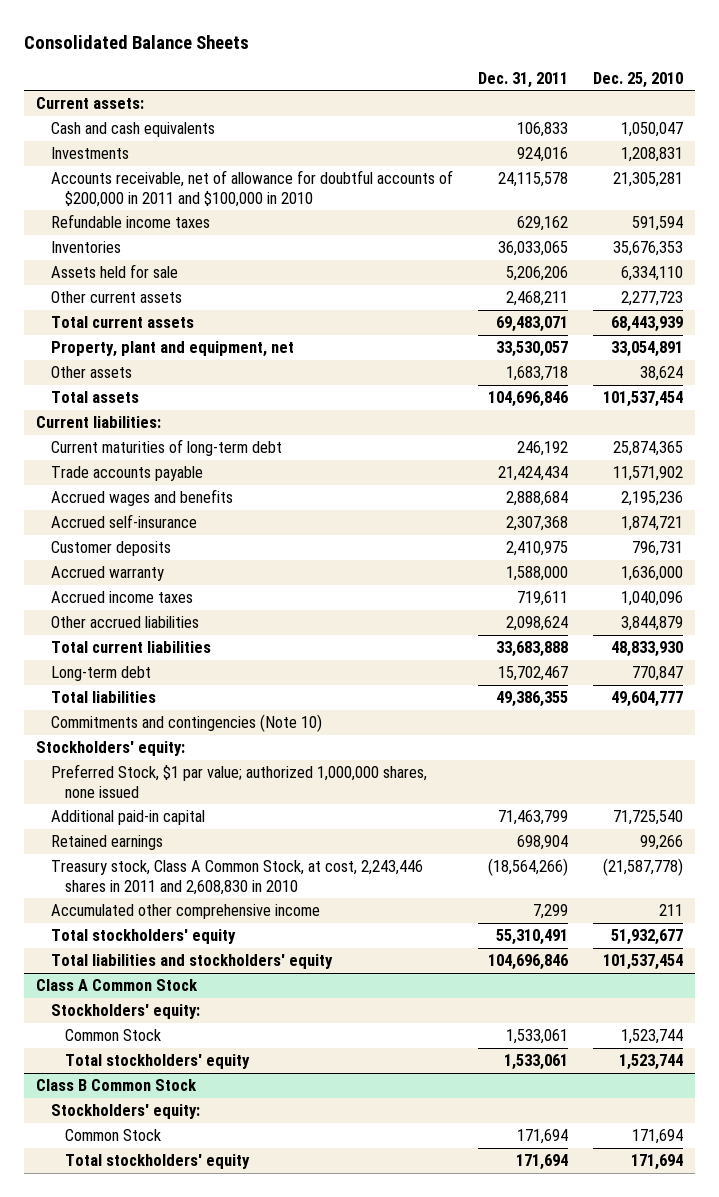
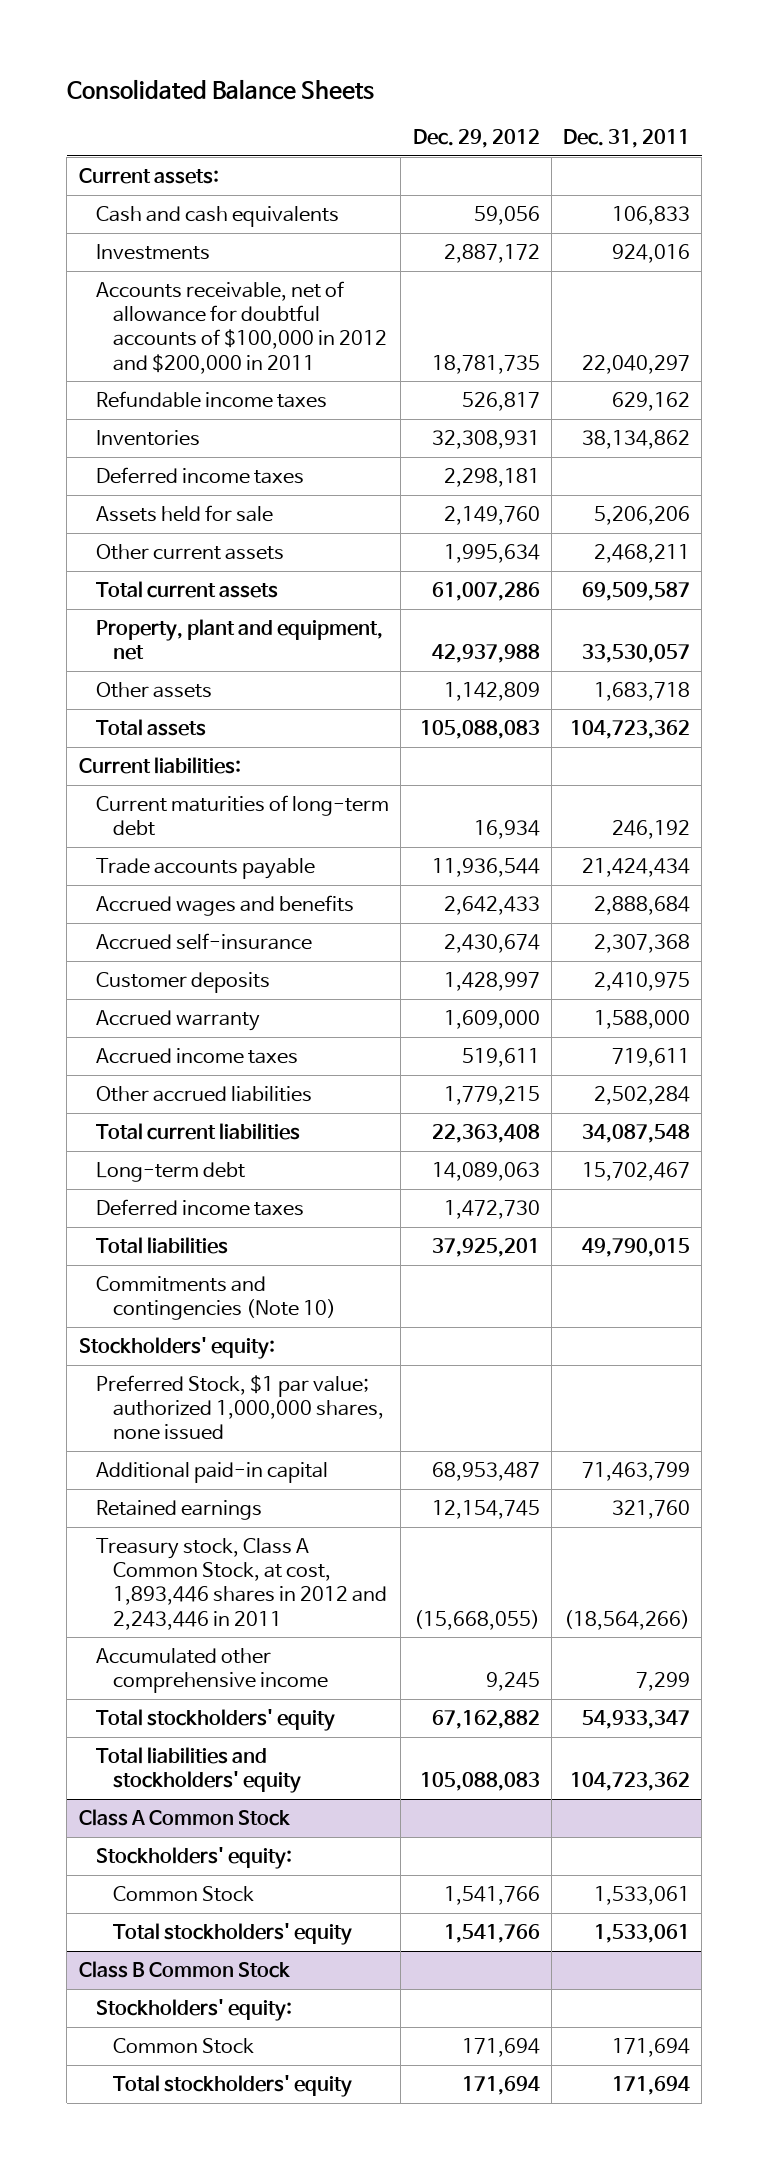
[592,71,683,88] Dec. 25, 2010 -> none
none -> [412,129,540,149] Dec. 29, 2012
[50,170,453,207] Accounts receivable, net of allowance for doubtful accounts of $200,000 in 2011 and $100,000 in 2010 -> [96,281,388,374] Accounts receivable, net of allowance for doubtful accounts of $100,000 in 2012 and $200,000 in 2011
[497,172,568,188] 24,115,578 -> [582,354,691,374] 22,040,297
[497,241,568,257] 36,033,065 -> [582,430,691,450] 38,134,862
none -> [96,467,305,485] Deferred income taxes
[495,316,568,333] 69,483,071 -> [582,582,691,602] 69,509,587
[487,391,568,408] 104,696,846 -> [570,720,691,740] 104,723,362
[505,616,568,632] 2,098,624 -> [594,1086,691,1106] 2,502,284
[495,641,568,658] 33,683,888 -> [582,1124,691,1144] 34,087,548
none -> [96,1199,305,1217] Deferred income taxes
[495,691,568,708] 49,386,355 -> [582,1238,691,1258] 49,790,015
[516,835,568,851] 698,904 -> [612,1500,691,1520] 321,760
[50,860,423,895] Treasury stock, Class A Common Stock, at cost, 2,243,446 shares in 2011 and 2,608,830 in 2010 -> [96,1538,388,1630] Treasury stock, Class A Common Stock, at cost, 1,893,446 shares in 2012 and 2,243,446 in 2011
[495,929,568,946] 55,310,491 -> [582,1710,691,1730] 54,933,347
[487,954,568,971] 104,696,846 -> [570,1772,691,1792] 104,723,362

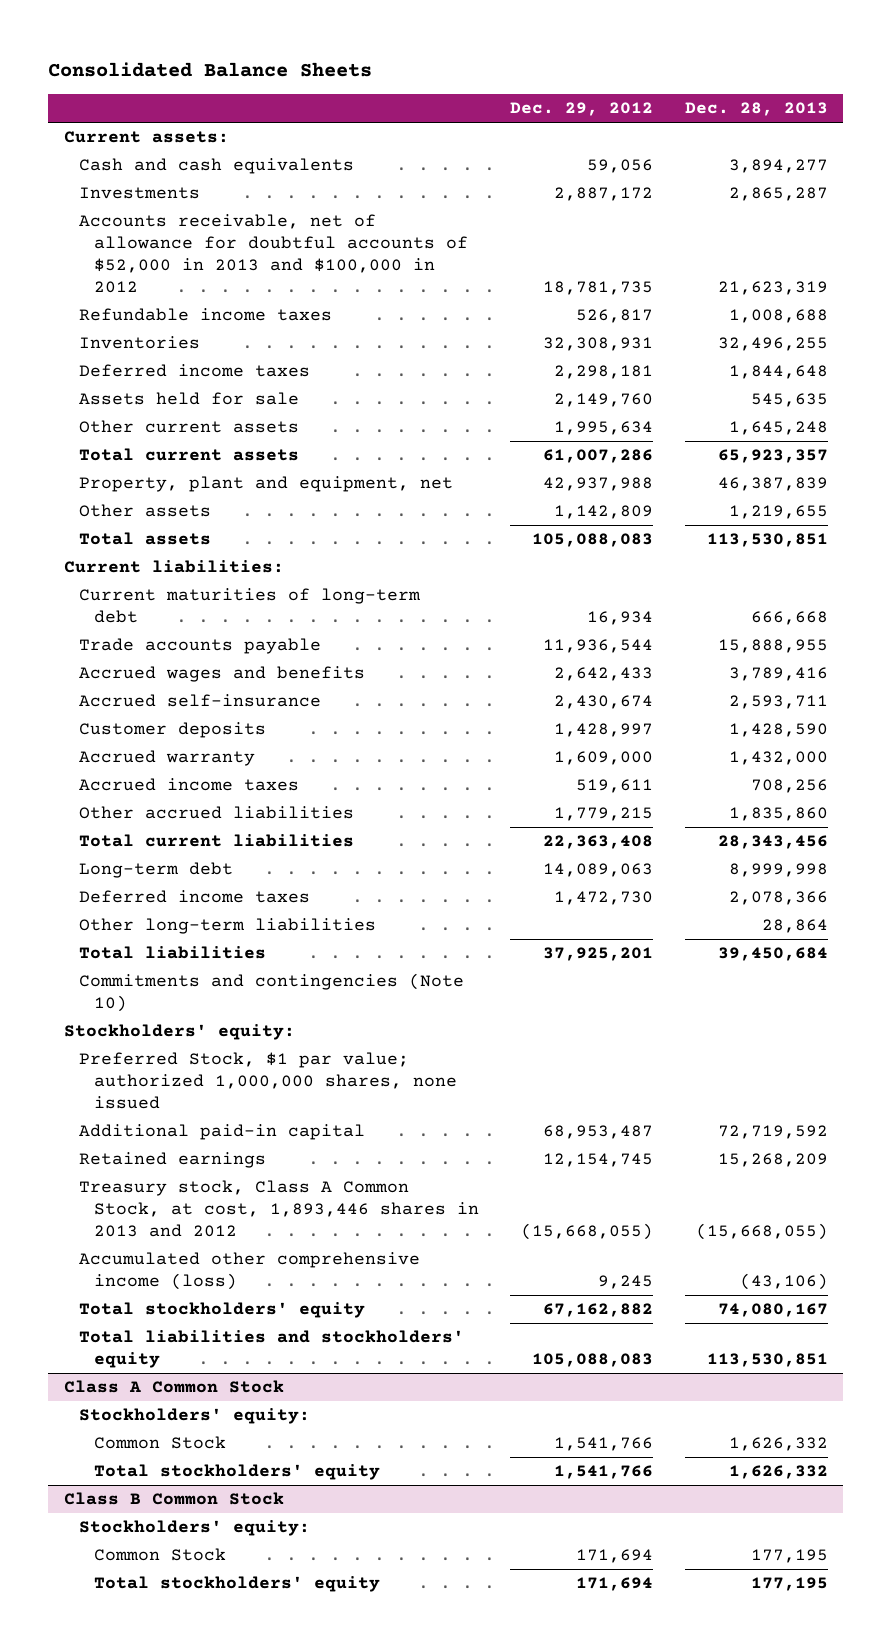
[563,129,691,149] Dec. 31, 2011 -> none
none -> [684,102,828,117] Dec. 28, 2013
[96,281,388,374] Accounts receivable, net of allowance for doubtful accounts of $100,000 in 2012 and $200,000 in 2011 -> [78,214,468,293] Accounts receivable, net of allowance for doubtful accounts of $52,000 in 2013 and $100,000 in 2012
none -> [78,918,376,935] Other long-term liabilities
[96,1538,388,1630] Treasury stock, Class A Common Stock, at cost, 1,893,446 shares in 2012 and 2,243,446 in 2011 -> [78,1180,479,1238] Treasury stock, Class A Common Stock, at cost, 1,893,446 shares in 2013 and 2012
[96,1648,329,1694] Accumulated other comprehensive income -> [78,1252,420,1291] Accumulated other comprehensive income (loss)

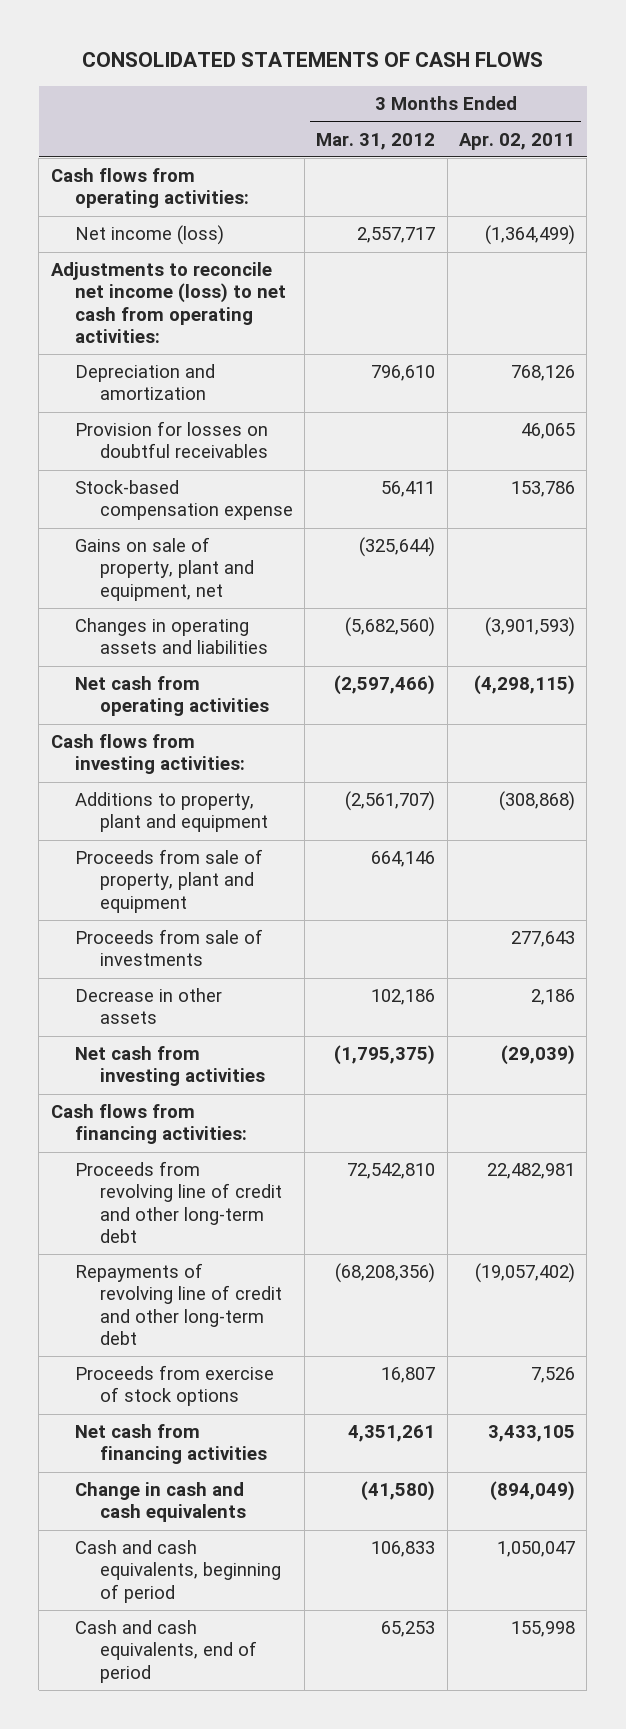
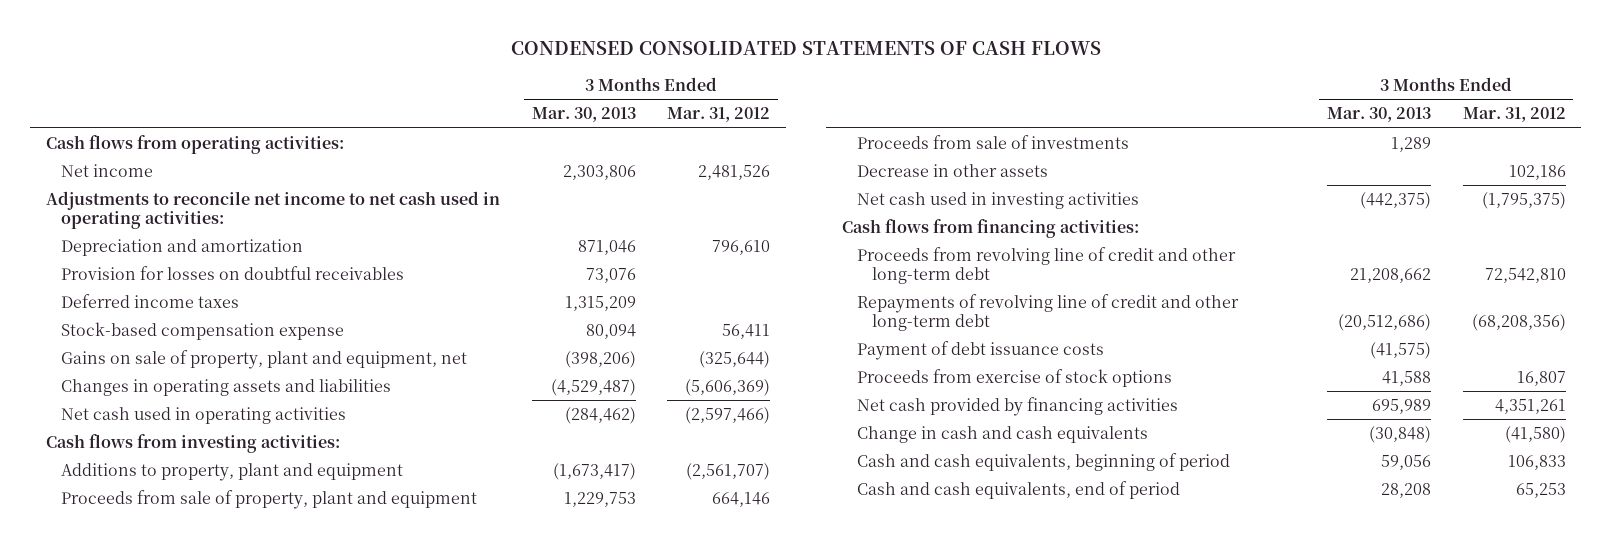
[81,52,543,68] CONSOLIDATED STATEMENTS OF CASH FLOWS -> [510,41,1101,56] CONDENSED CONSOLIDATED STATEMENTS OF CASH FLOWS
[459,132,576,150] Apr. 02, 2011 -> none
none -> [531,107,636,123] Mar. 30, 2013
[75,225,225,246] Net income (loss) -> [61,163,154,177] Net income
[357,227,436,244] 2,557,717 -> [697,164,770,180] 2,481,526
[50,262,287,343] Adjustments to reconcile net income (loss) to net cash from operating activities: -> [46,190,501,229] Adjustments to reconcile net income to net cash used in operating activities:
none -> [61,293,240,308] Deferred income taxes
[345,617,436,638] (5,682,560) -> [684,378,770,396] (5,606,369)
[75,676,269,717] Net cash from operating activities -> [61,406,347,424] Net cash used in operating activities
[75,1046,265,1087] Net cash from investing activities -> [856,191,1139,209] Net cash used in investing activities
none -> [856,340,1104,360] Payment of debt issuance costs
[75,1424,267,1465] Net cash from financing activities -> [856,396,1178,416] Net cash provided by financing activities

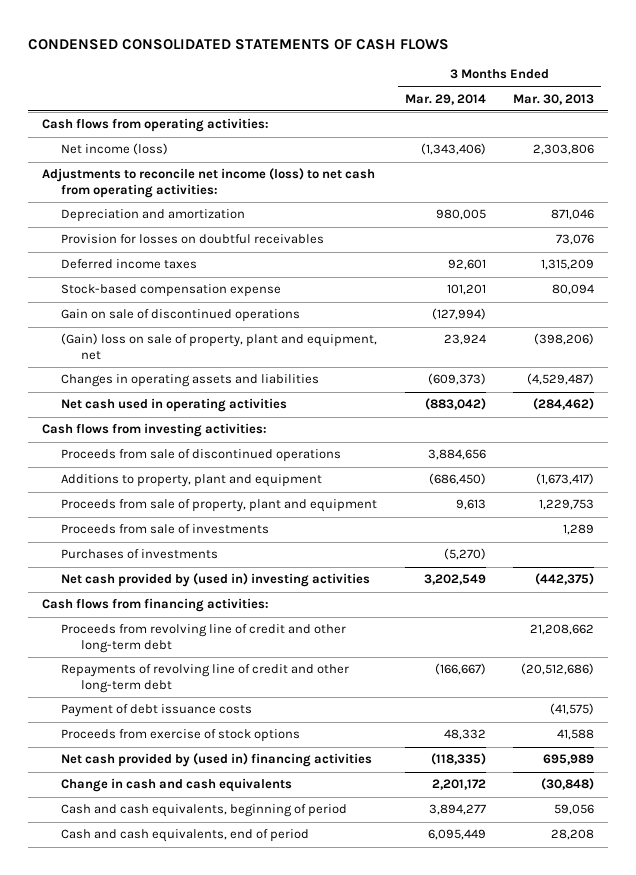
[666,107,770,123] Mar. 31, 2012 -> none
none -> [404,93,486,105] Mar. 29, 2014
[61,163,154,177] Net income -> [61,143,169,156] Net income (loss)
[46,190,501,229] Adjustments to reconcile net income to net cash used in operating activities: -> [42,168,376,198] Adjustments to reconcile net income (loss) to net cash from operating activities:
none -> [61,309,301,323] Gain on sale of discontinued operations
[61,349,468,369] Gains on sale of property, plant and equipment, net -> [61,333,378,360] (Gain) loss on sale of property, plant and equipment, net
none -> [61,449,342,463] Proceeds from sale of discontinued operations
[856,163,1048,177] Decrease in other assets -> none
none -> [61,549,219,560] Purchases of investments
[856,191,1139,209] Net cash used in investing activities -> [61,573,371,588] Net cash provided by (used in) investing activities
[856,396,1178,416] Net cash provided by financing activities -> [61,753,373,768] Net cash provided by (used in) financing activities

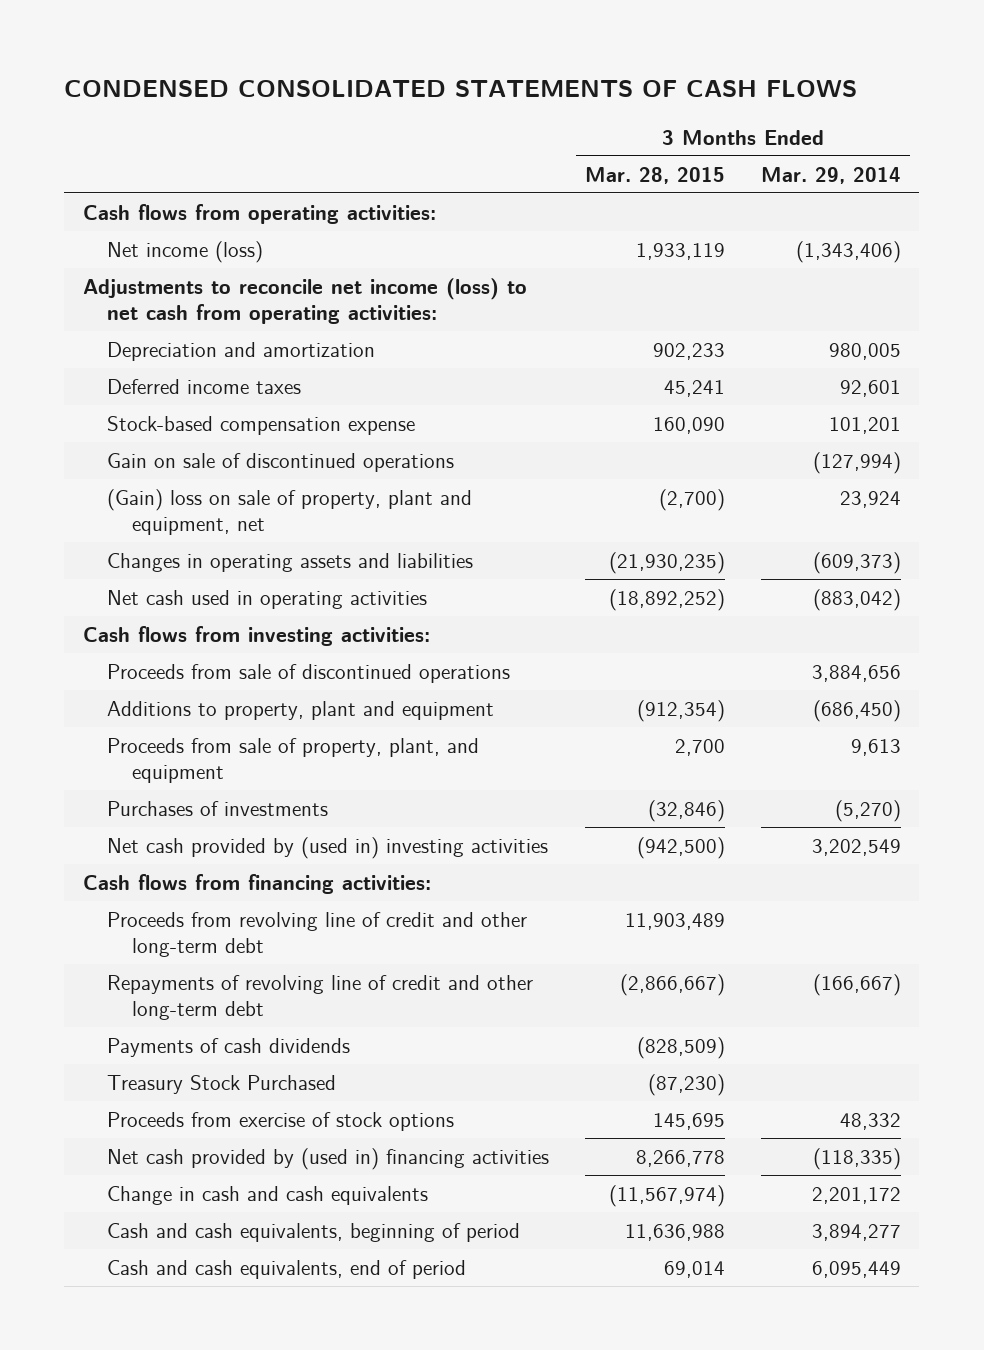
[513,93,595,105] Mar. 30, 2013 -> none
none -> [585,166,726,184] Mar. 28, 2015
[61,234,325,245] Provision for losses on doubtful receivables -> none
[61,524,270,535] Proceeds from sale of investments -> none
[61,499,378,513] Proceeds from sale of property, plant and equipment -> [107,737,480,783] Proceeds from sale of property, plant, and equipment
[61,704,253,718] Payment of debt issuance costs -> none
none -> [107,1037,351,1057] Payments of cash dividends
none -> [107,1074,337,1094] Treasury Stock Purchased

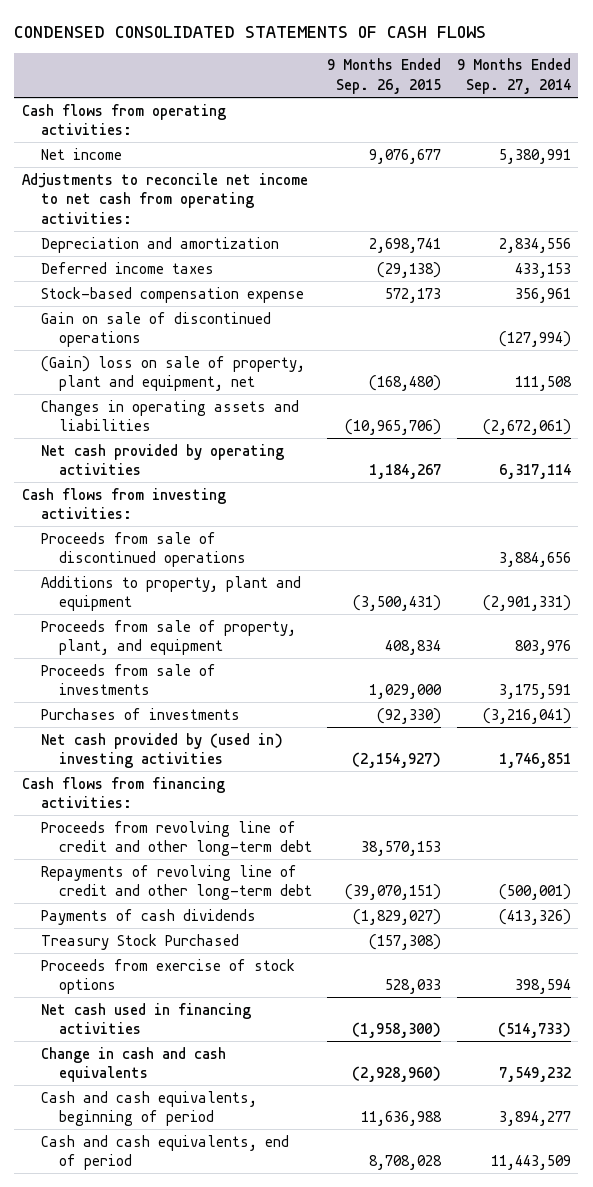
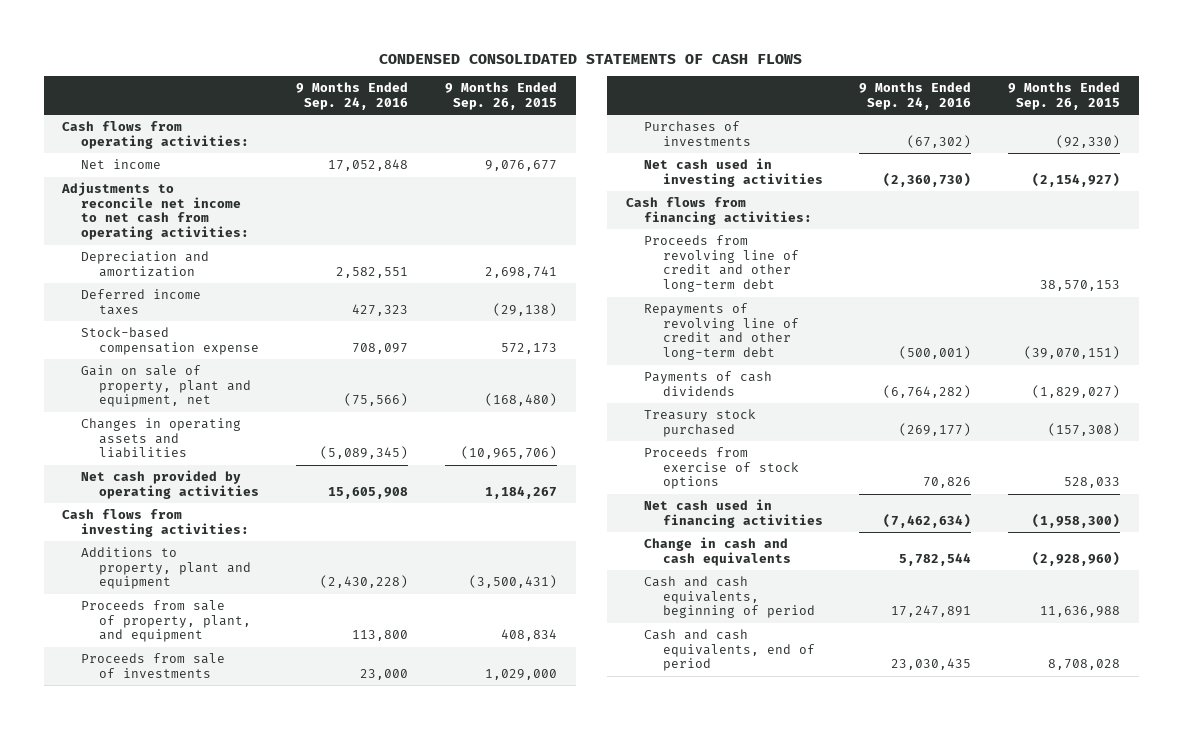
[456,58,571,94] 9 Months Ended Sep. 27, 2014 -> none
none -> [296,82,409,110] 9 Months Ended Sep. 24, 2016
[40,311,271,348] Gain on sale of discontinued operations -> none
[40,355,305,392] (Gain) loss on sale of property, plant and equipment, net -> [80,365,252,408] Gain on sale of property, plant and equipment, net
[40,531,247,568] Proceeds from sale of discontinued operations -> none
[40,732,283,769] Net cash provided by (used in) investing activities -> [644,158,823,187] Net cash used in investing activities
[40,933,239,950] Treasury Stock Purchased -> [644,409,757,437] Treasury stock purchased

